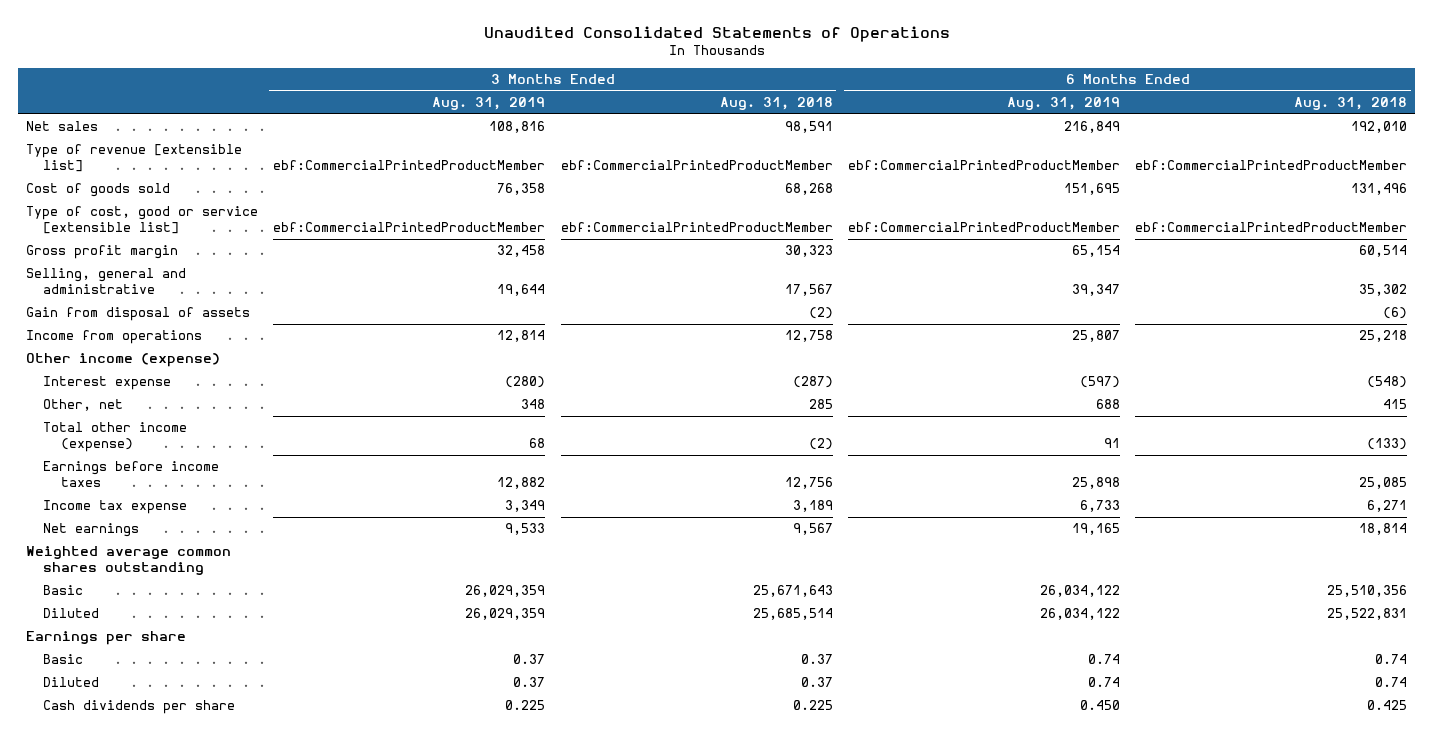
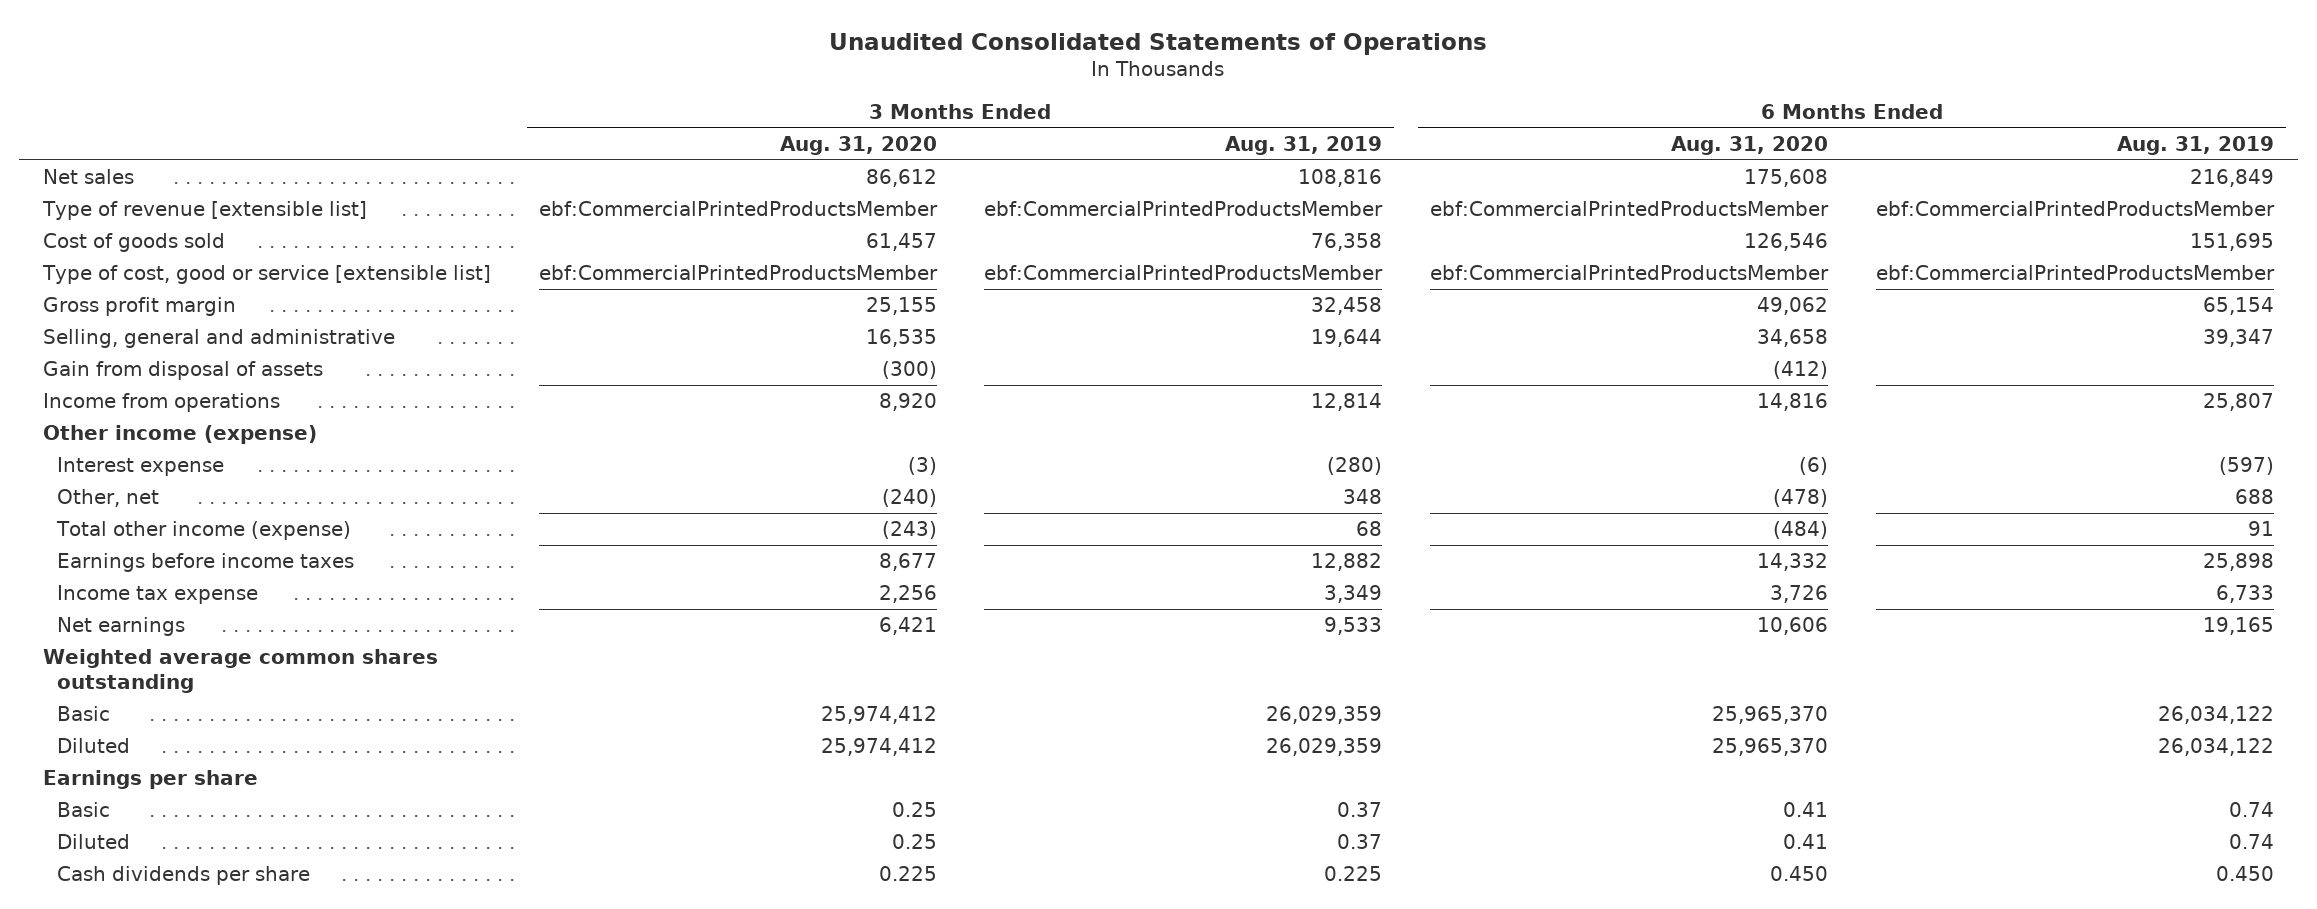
[719,97,833,111] Aug. 31, 2018 -> none
[1294,97,1408,111] Aug. 31, 2018 -> none
none -> [779,136,937,156] Aug. 31, 2020
none -> [1671,136,1829,156] Aug. 31, 2020
[273,160,546,171] ebf:CommercialPrintedProductMember -> [984,201,1384,217] ebf:CommercialPrintedProductsMember
[847,160,1120,171] ebf:CommercialPrintedProductMember -> [1875,201,2275,217] ebf:CommercialPrintedProductsMember
[273,222,546,233] ebf:CommercialPrintedProductMember -> [984,265,1384,281] ebf:CommercialPrintedProductsMember
[847,222,1120,233] ebf:CommercialPrintedProductMember -> [1875,265,2275,281] ebf:CommercialPrintedProductsMember

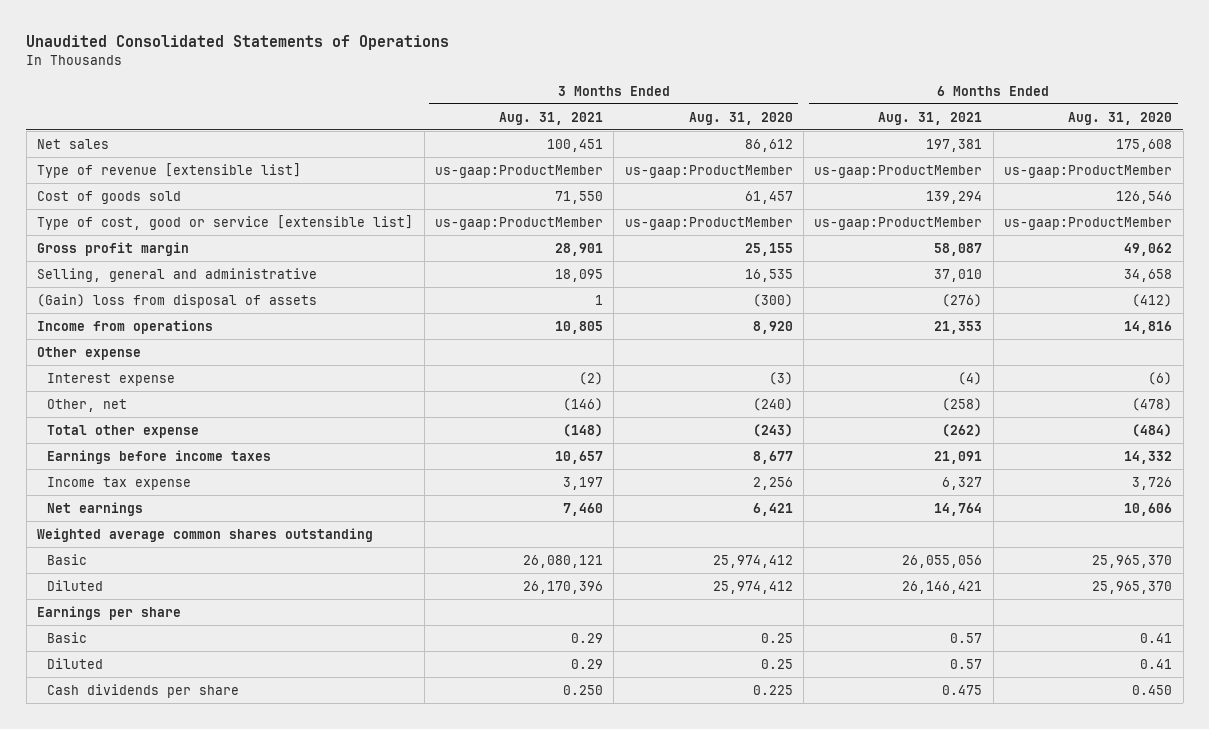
[1225,136,1383,156] Aug. 31, 2019 -> none
[2116,136,2274,156] Aug. 31, 2019 -> none
none -> [498,111,603,125] Aug. 31, 2021
none -> [878,111,983,125] Aug. 31, 2021
[538,201,938,217] ebf:CommercialPrintedProductsMember -> [624,164,793,178] us-gaap:ProductMember
[1430,201,1830,217] ebf:CommercialPrintedProductsMember -> [1004,164,1173,178] us-gaap:ProductMember
[538,265,938,281] ebf:CommercialPrintedProductsMember -> [624,216,793,230] us-gaap:ProductMember
[1430,265,1830,281] ebf:CommercialPrintedProductsMember -> [1004,216,1173,230] us-gaap:ProductMember
[42,361,323,381] Gain from disposal of assets -> [37,293,318,308] (Gain) loss from disposal of assets
[42,425,317,445] Other income (expense) -> [37,346,142,360] Other expense
[56,521,352,541] Total other income (expense) -> [46,424,199,438] Total other expense

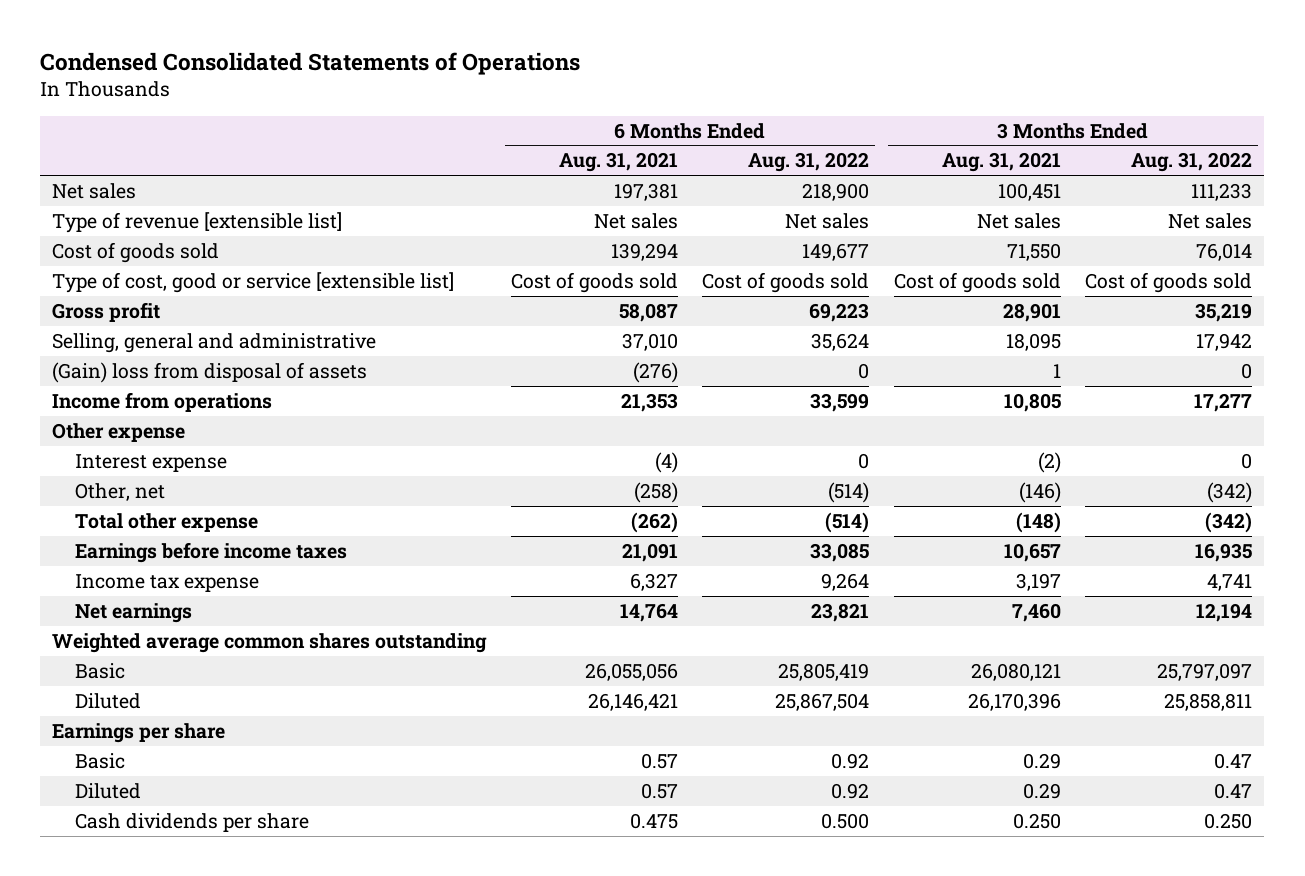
[26,34,450,50] Unaudited Consolidated Statements of Operations -> [40,52,581,76] Condensed Consolidated Statements of Operations
[688,111,793,125] Aug. 31, 2020 -> none
[1068,111,1173,125] Aug. 31, 2020 -> none
none -> [748,152,870,173] Aug. 31, 2022
none -> [1131,152,1253,173] Aug. 31, 2022
[434,164,603,178] us-gaap:ProductMember -> [976,212,1061,229] Net sales
[814,164,983,178] us-gaap:ProductMember -> [593,212,678,229] Net sales
[434,216,603,230] us-gaap:ProductMember -> [893,271,1061,293] Cost of goods sold
[814,216,983,230] us-gaap:ProductMember -> [510,271,678,293] Cost of goods sold
[37,241,190,256] Gross profit margin -> [52,301,161,322] Gross profit

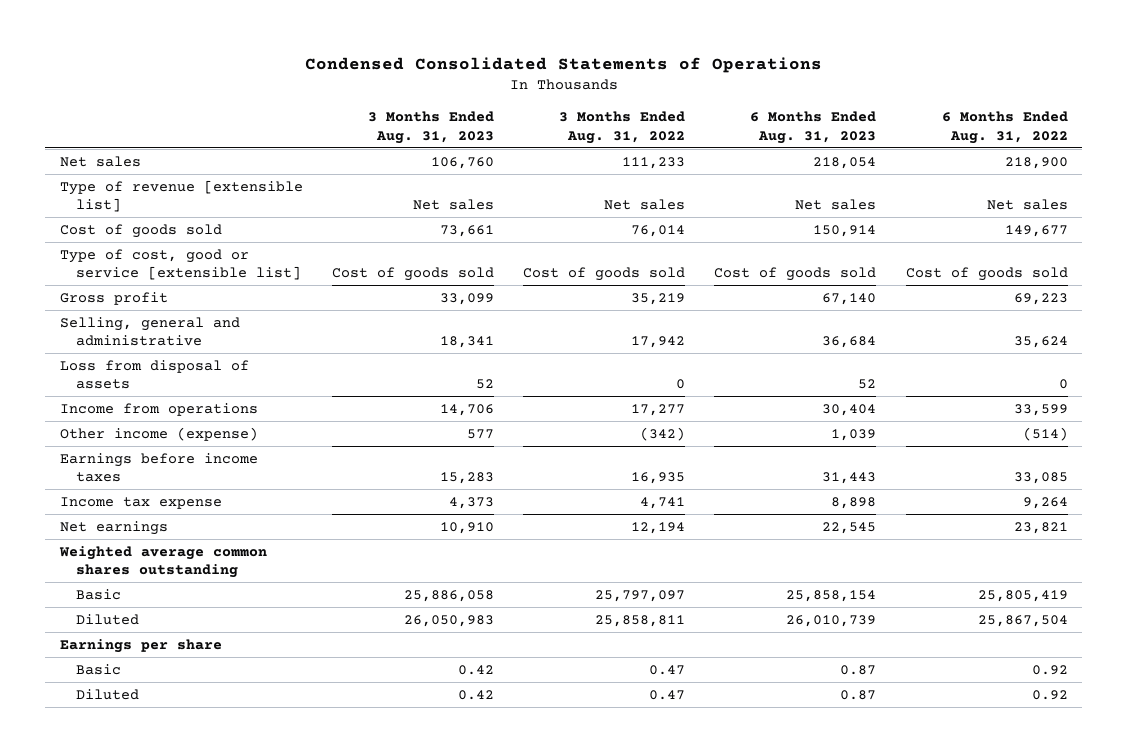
[558,152,678,173] Aug. 31, 2021 -> none
[941,152,1061,173] Aug. 31, 2021 -> none
none -> [367,111,494,144] 3 Months Ended Aug. 31, 2023
none -> [750,111,877,144] 6 Months Ended Aug. 31, 2023
[52,361,368,383] (Gain) loss from disposal of assets -> [59,359,249,390] Loss from disposal of assets
[52,422,186,442] Other expense -> none
[74,453,227,472] Interest expense -> none
[74,512,258,532] Total other expense -> none
[74,482,165,501] Other, net -> [59,426,258,441] Other income (expense)
[74,812,309,832] Cash dividends per share -> none

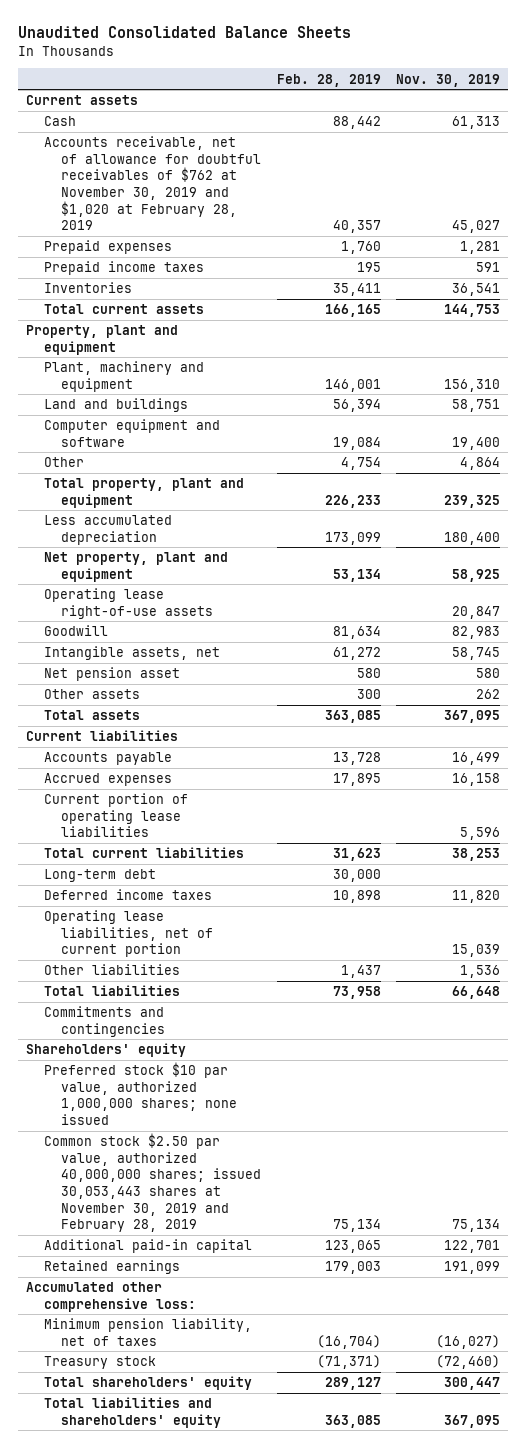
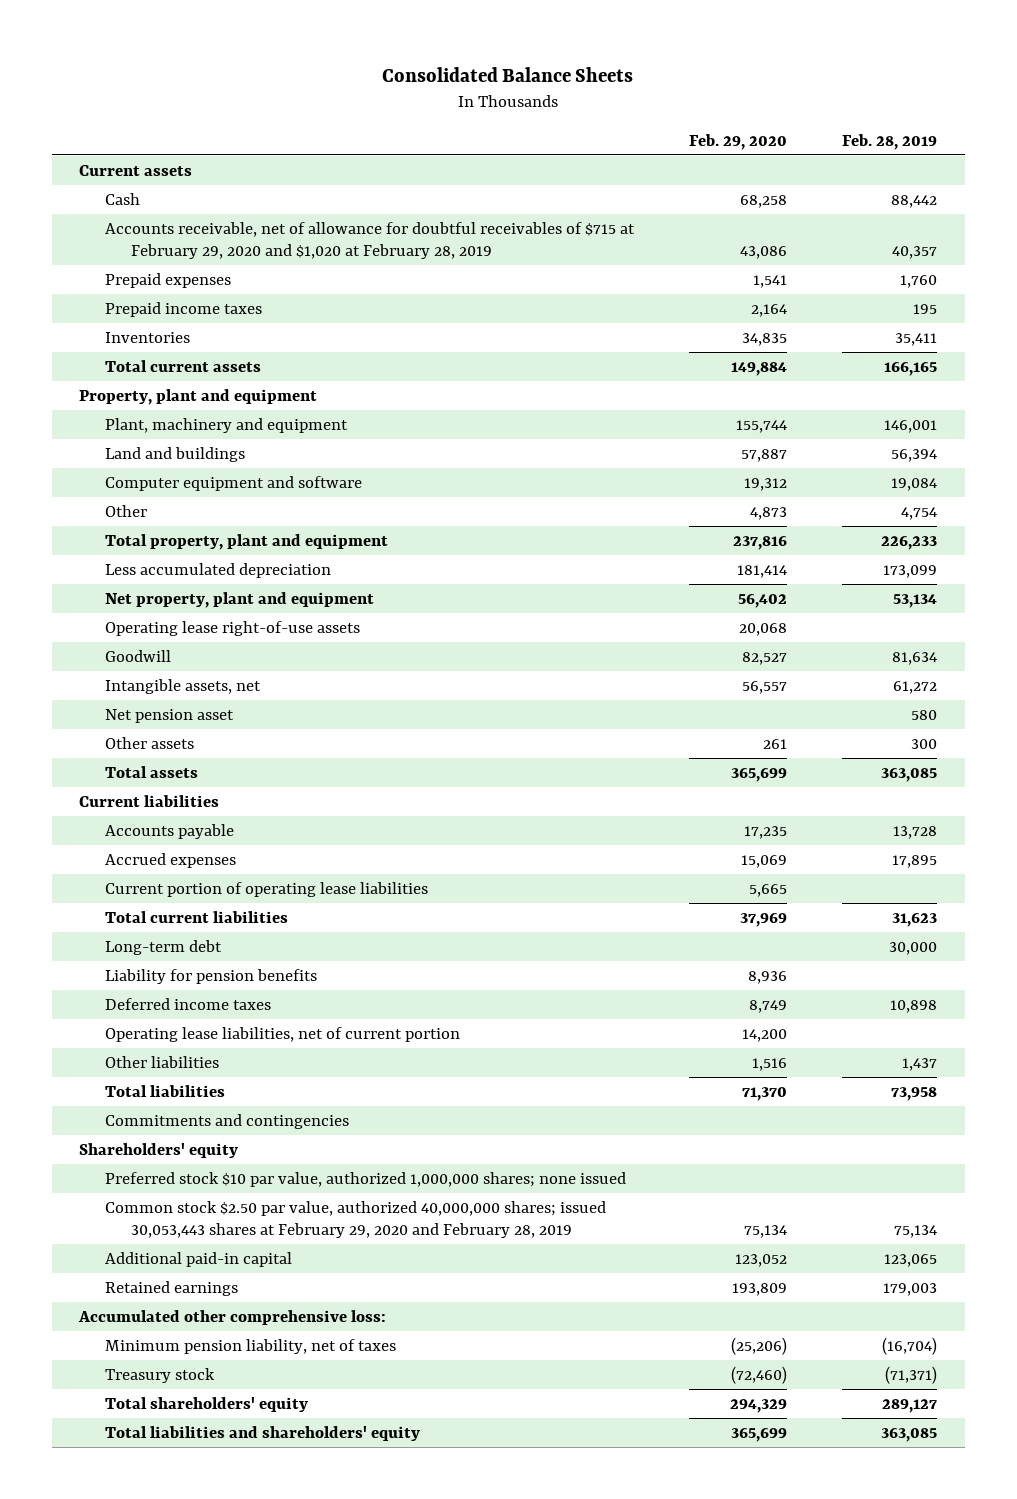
[18,26,352,39] Unaudited Consolidated Balance Sheets -> [382,66,634,82] Consolidated Balance Sheets
[396,73,501,87] Nov. 30, 2019 -> none
none -> [689,134,788,151] Feb. 29, 2020
[43,136,262,231] Accounts receivable, net of allowance for doubtful receivables of $762 at November 30, 2019 and $1,020 at February 28, 2019 -> [105,221,636,260] Accounts receivable, net of allowance for doubtful receivables of $715 at February 29, 2020 and $1,020 at February 28, 2019
none -> [105,968,318,984] Liability for pension benefits
[43,1133,262,1233] Common stock $2.50 par value, authorized 40,000,000 shares; issued 30,053,443 shares at November 30, 2019 and February 28, 2019 -> [105,1200,607,1239] Common stock $2.50 par value, authorized 40,000,000 shares; issued 30,053,443 shares at February 29, 2020 and February 28, 2019

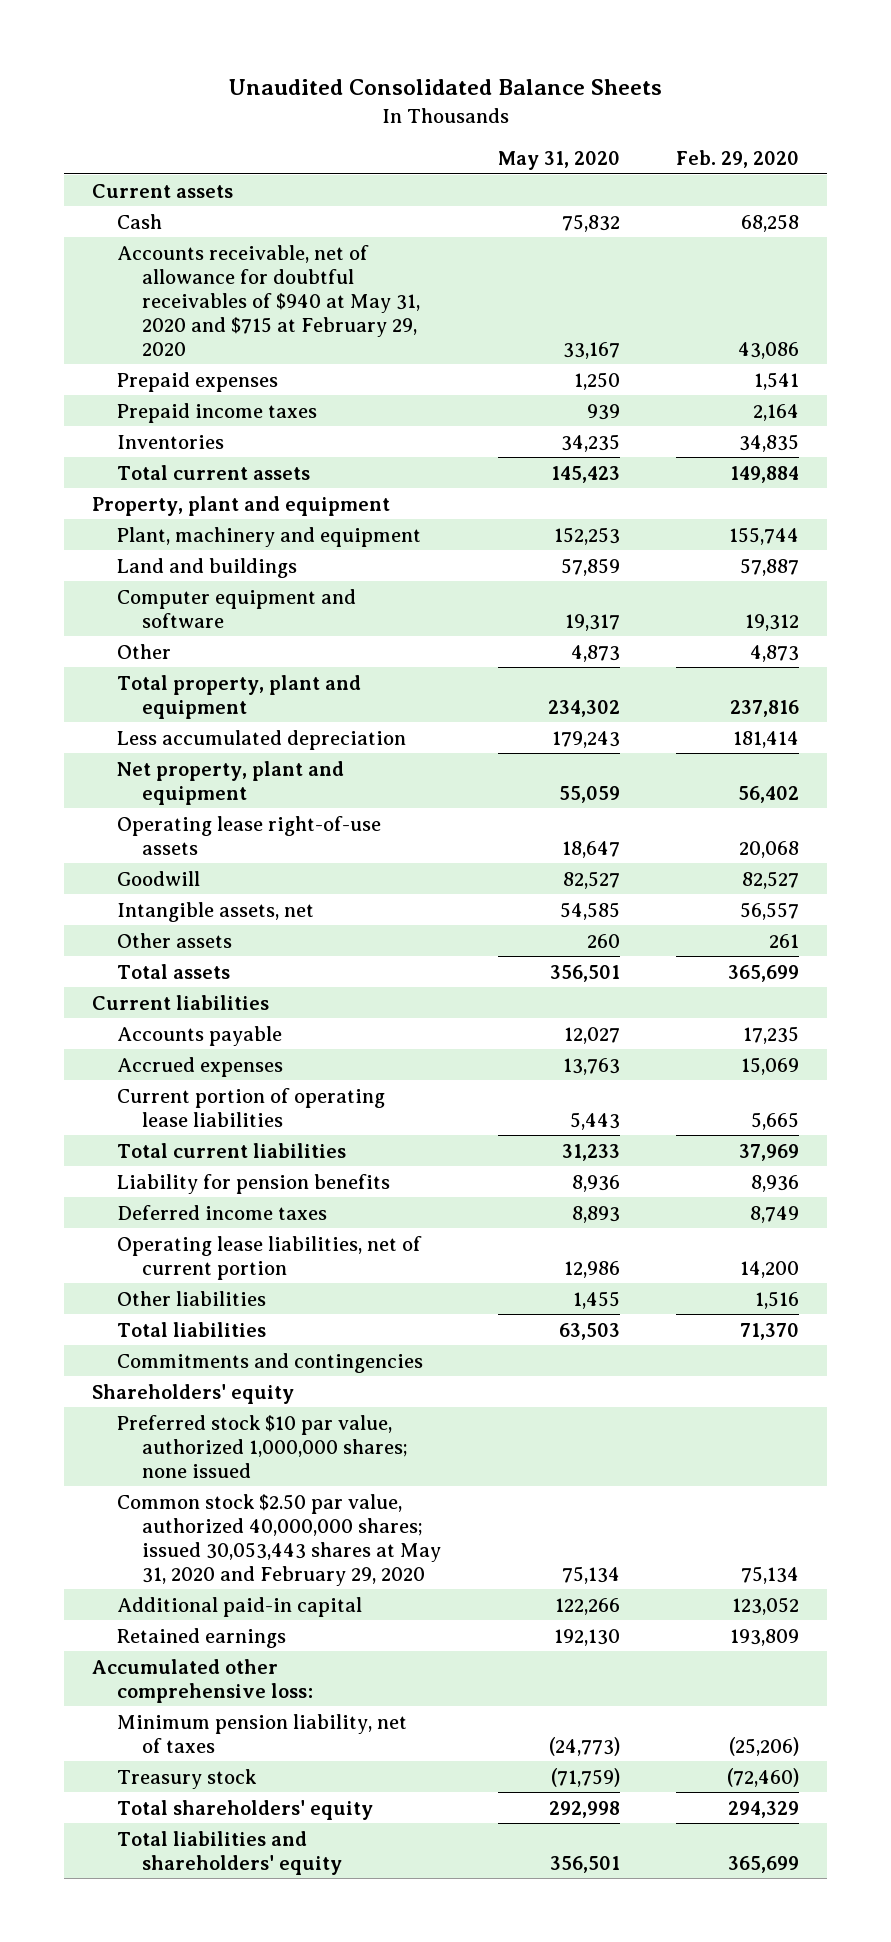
[382,66,634,82] Consolidated Balance Sheets -> [228,79,662,96] Unaudited Consolidated Balance Sheets
[842,134,938,151] Feb. 28, 2019 -> none
none -> [497,151,620,171] May 31, 2020
[105,221,636,260] Accounts receivable, net of allowance for doubtful receivables of $715 at February 29, 2020 and $1,020 at February 28, 2019 -> [117,244,421,356] Accounts receivable, net of allowance for doubtful receivables of $940 at May 31, 2020 and $715 at February 29, 2020
[105,708,235,723] Net pension asset -> none
[105,939,223,955] Long-term debt -> none
[105,1200,607,1239] Common stock $2.50 par value, authorized 40,000,000 shares; issued 30,053,443 shares at February 29, 2020 and February 28, 2019 -> [117,1493,442,1586] Common stock $2.50 par value, authorized 40,000,000 shares; issued 30,053,443 shares at May 31, 2020 and February 29, 2020

